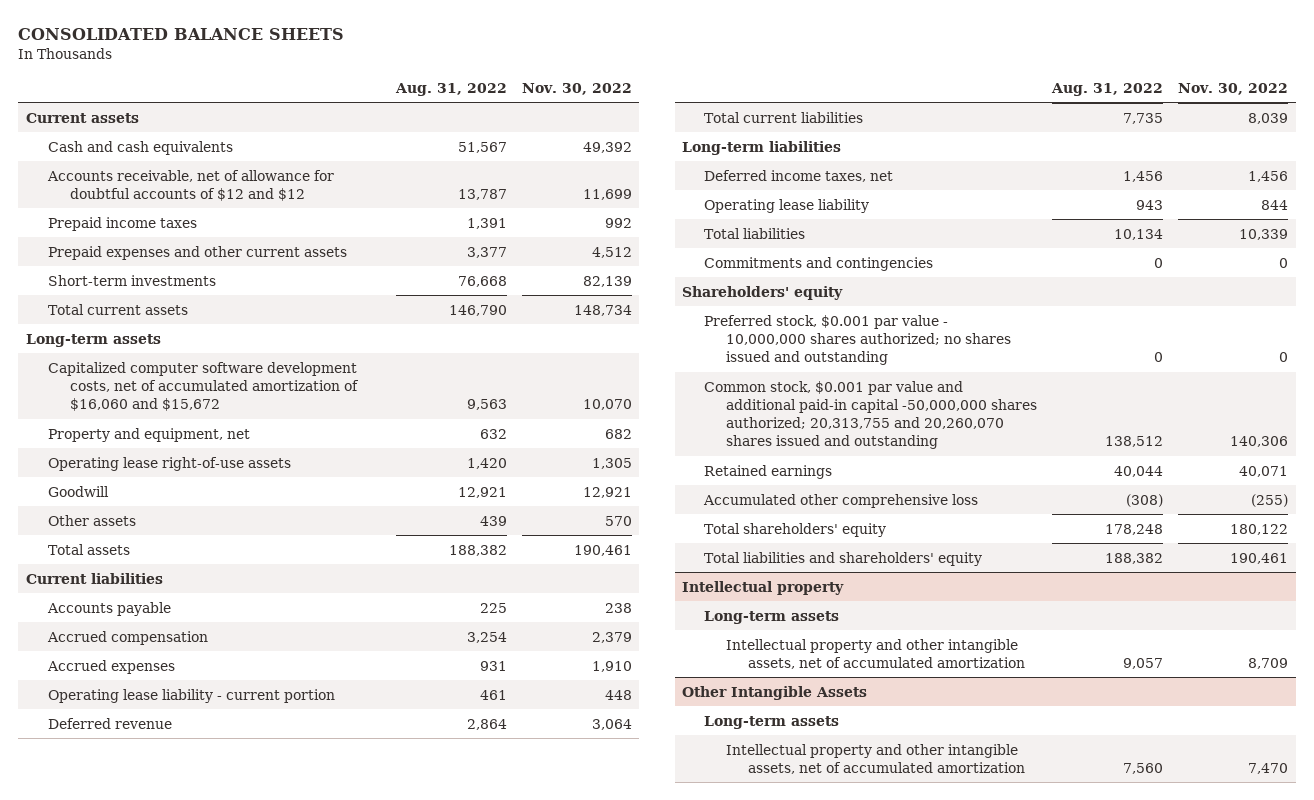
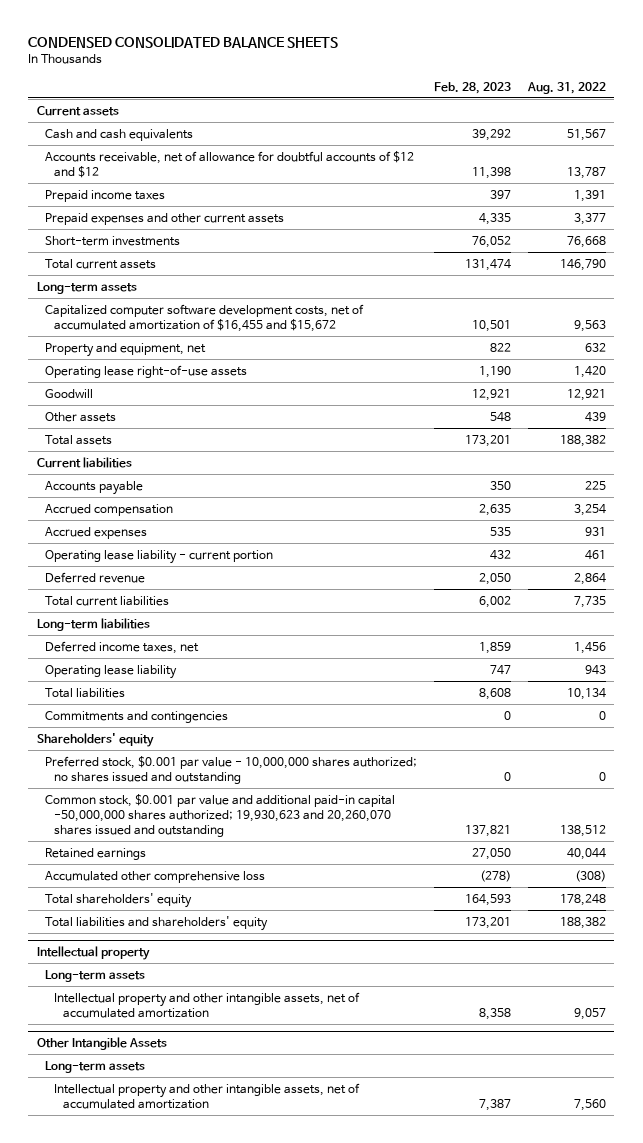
[18,28,345,41] CONSOLIDATED BALANCE SHEETS -> [28,36,339,48] CONDENSED CONSOLIDATED BALANCE SHEETS
[521,83,632,96] Nov. 30, 2022 -> none
none -> [434,81,512,94] Feb. 28, 2023
[47,361,359,412] Capitalized computer software development costs, net of accumulated amortization of $16,060 and $15,672 -> [45,303,365,332] Capitalized computer software development costs, net of accumulated amortization of $16,455 and $15,672
[704,380,1038,450] Common stock, $0.001 par value and additional paid-in capital -50,000,000 shares authorized; 20,313,755 and 20,260,070 shares issued and outstanding -> [45,793,396,837] Common stock, $0.001 par value and additional paid-in capital -50,000,000 shares authorized; 19,930,623 and 20,260,070 shares issued and outstanding

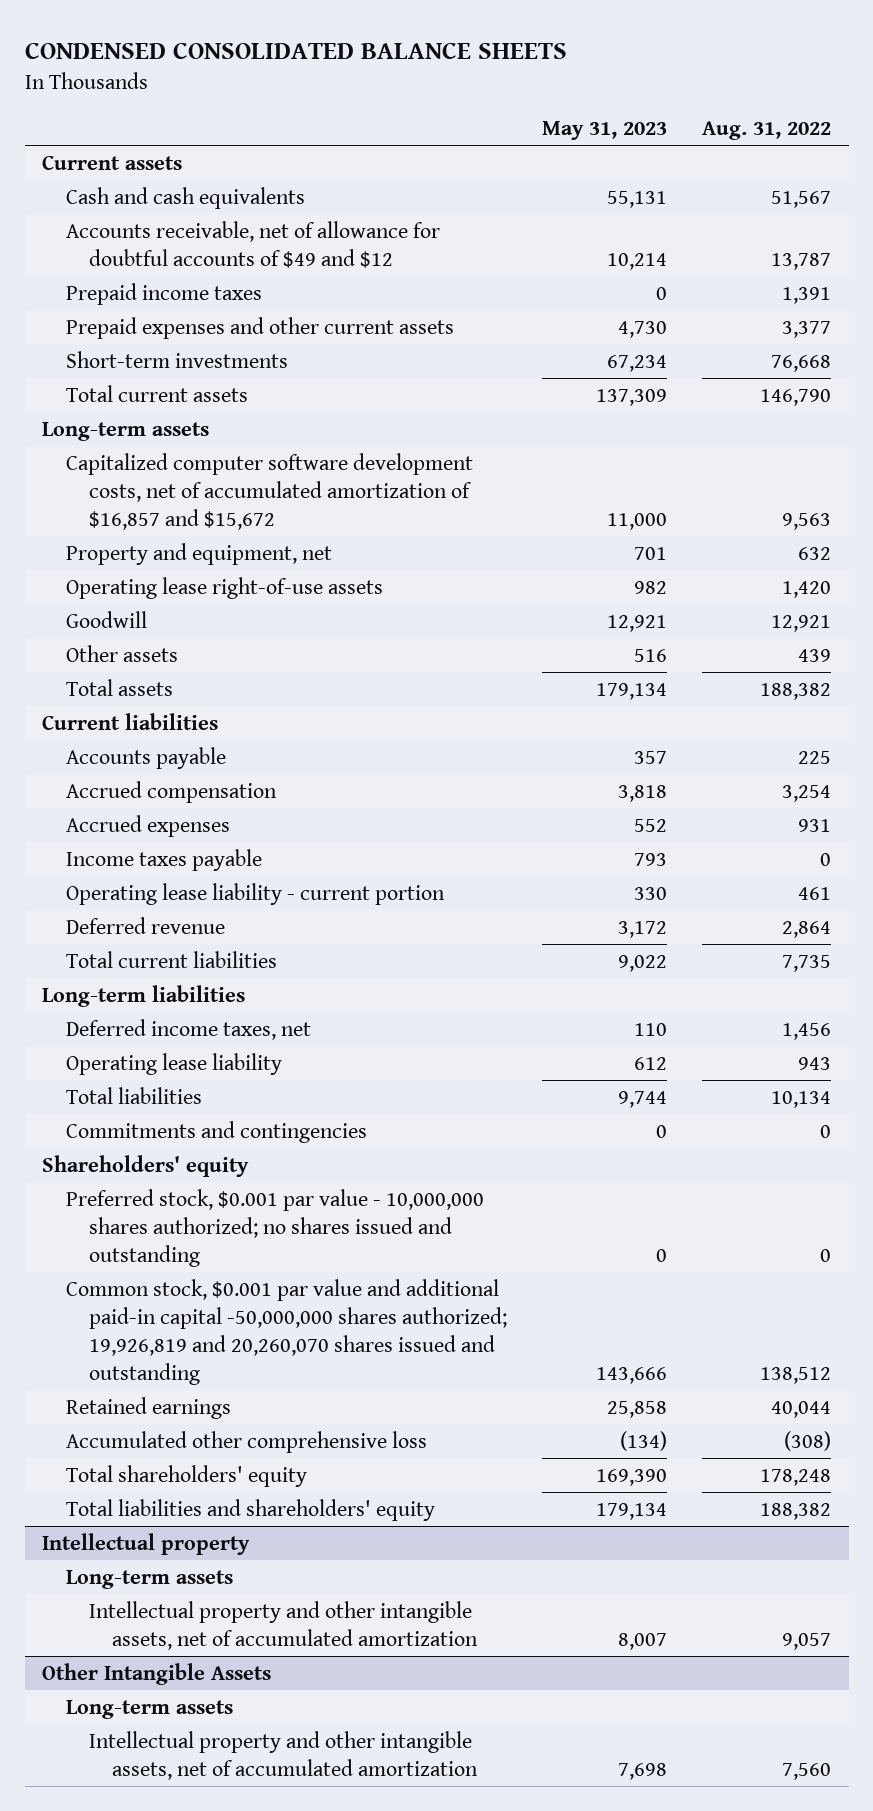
[434,81,512,94] Feb. 28, 2023 -> none
none -> [542,121,668,141] May 31, 2023
[45,150,415,178] Accounts receivable, net of allowance for doubtful accounts of $12 and $12 -> [65,220,440,268] Accounts receivable, net of allowance for doubtful accounts of $49 and $12
[45,303,365,332] Capitalized computer software development costs, net of accumulated amortization of $16,455 and $15,672 -> [65,452,473,530] Capitalized computer software development costs, net of accumulated amortization of $16,857 and $15,672
none -> [65,848,262,871] Income taxes payable
[45,793,396,837] Common stock, $0.001 par value and additional paid-in capital -50,000,000 shares authorized; 19,930,623 and 20,260,070 shares issued and outstanding -> [65,1278,507,1385] Common stock, $0.001 par value and additional paid-in capital -50,000,000 shares authorized; 19,926,819 and 20,260,070 shares issued and outstanding

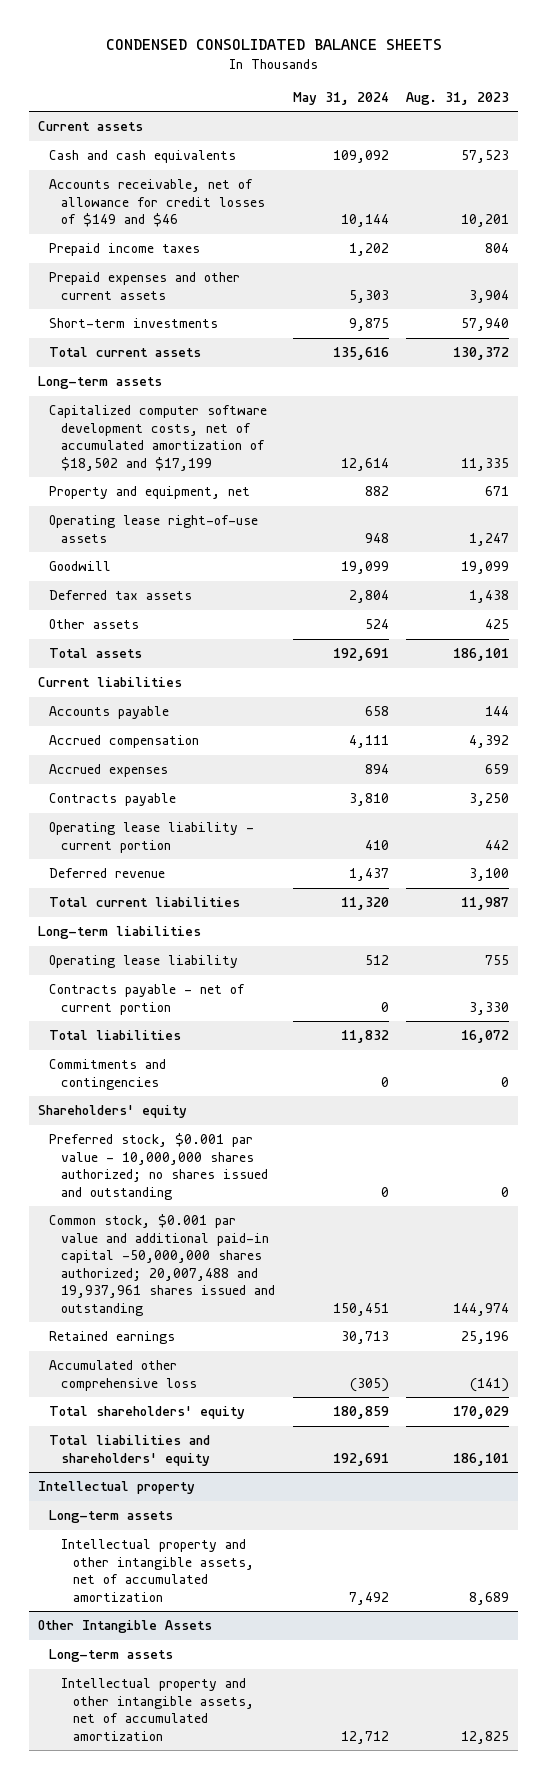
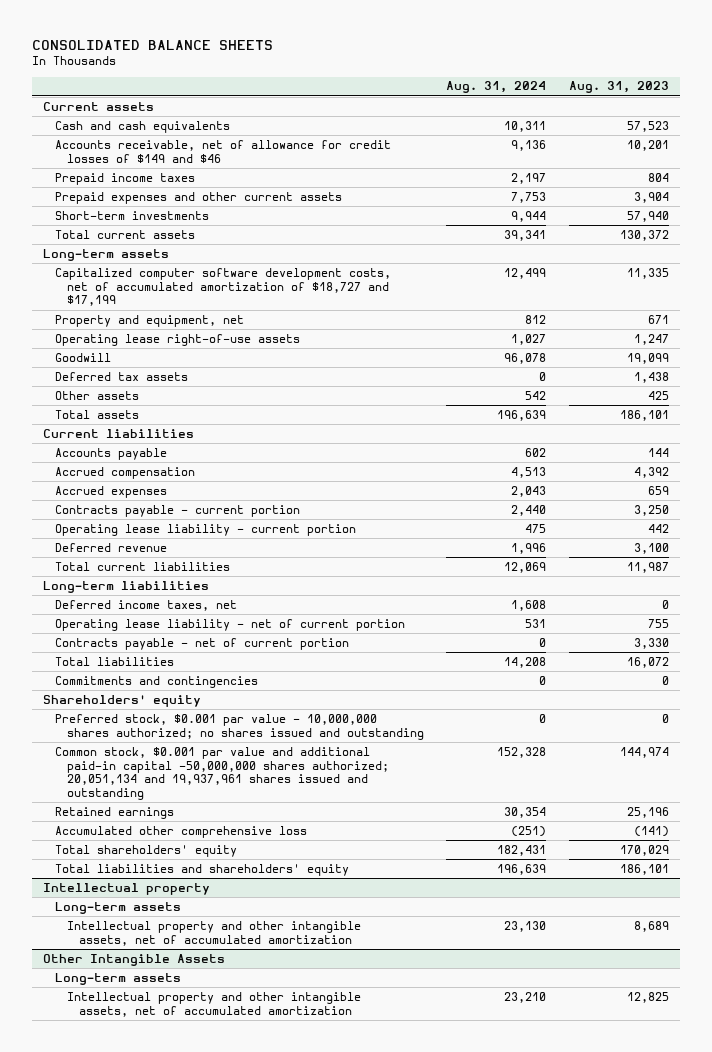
[105,39,442,51] CONDENSED CONSOLIDATED BALANCE SHEETS -> [32,39,274,50] CONSOLIDATED BALANCE SHEETS
[292,91,389,105] May 31, 2024 -> none
none -> [446,81,547,94] Aug. 31, 2024
[49,405,268,471] Capitalized computer software development costs, net of accumulated amortization of $18,502 and $17,199 -> [55,267,392,307] Capitalized computer software development costs, net of accumulated amortization of $18,727 and $17,199
[49,793,177,807] Contracts payable -> [55,504,301,517] Contracts payable - current portion
none -> [55,599,238,611] Deferred income taxes, net
[49,955,239,969] Operating lease liability -> [55,618,406,631] Operating lease liability - net of current portion
[49,1214,276,1316] Common stock, $0.001 par value and additional paid-in capital -50,000,000 shares authorized; 20,007,488 and 19,937,961 shares issued and outstanding -> [55,746,390,801] Common stock, $0.001 par value and additional paid-in capital -50,000,000 shares authorized; 20,051,134 and 19,937,961 shares issued and outstanding

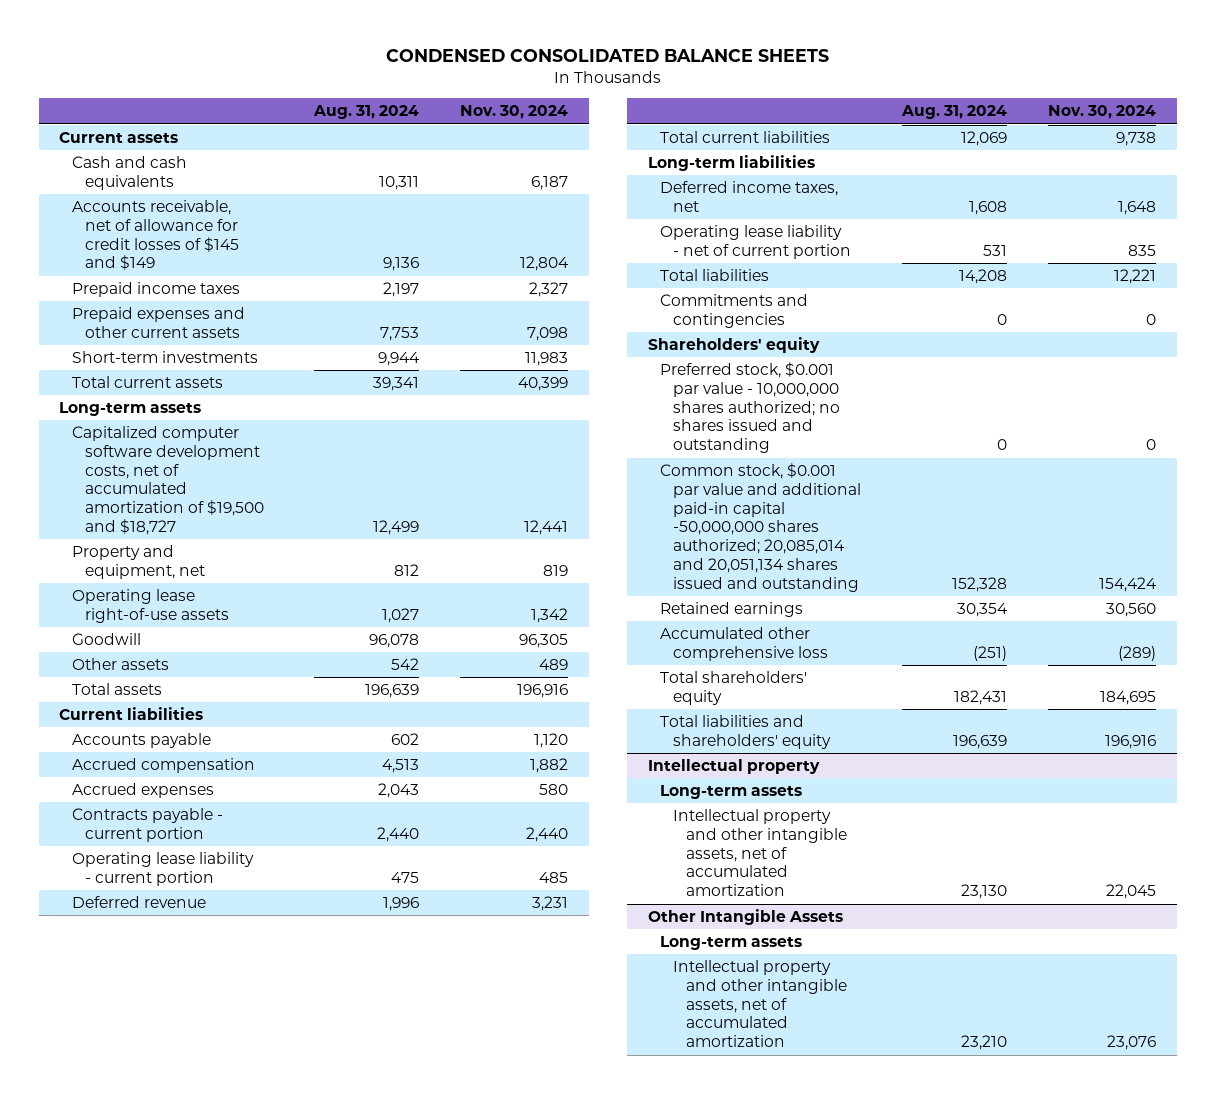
[32,39,274,50] CONSOLIDATED BALANCE SHEETS -> [385,49,829,63] CONDENSED CONSOLIDATED BALANCE SHEETS
[568,81,669,94] Aug. 31, 2023 -> none
none -> [460,105,569,120] Nov. 30, 2024
[55,139,392,163] Accounts receivable, net of allowance for credit losses of $149 and $46 -> [71,199,239,271] Accounts receivable, net of allowance for credit losses of $145 and $149
[55,267,392,307] Capitalized computer software development costs, net of accumulated amortization of $18,727 and $17,199 -> [71,425,264,536] Capitalized computer software development costs, net of accumulated amortization of $19,500 and $18,727
[55,371,189,381] Deferred tax assets -> none
[55,637,350,650] Contracts payable - net of current portion -> none
[55,746,390,801] Common stock, $0.001 par value and additional paid-in capital -50,000,000 shares authorized; 20,051,134 and 19,937,961 shares issued and outstanding -> [660,462,861,592] Common stock, $0.001 par value and additional paid-in capital -50,000,000 shares authorized; 20,085,014 and 20,051,134 shares issued and outstanding

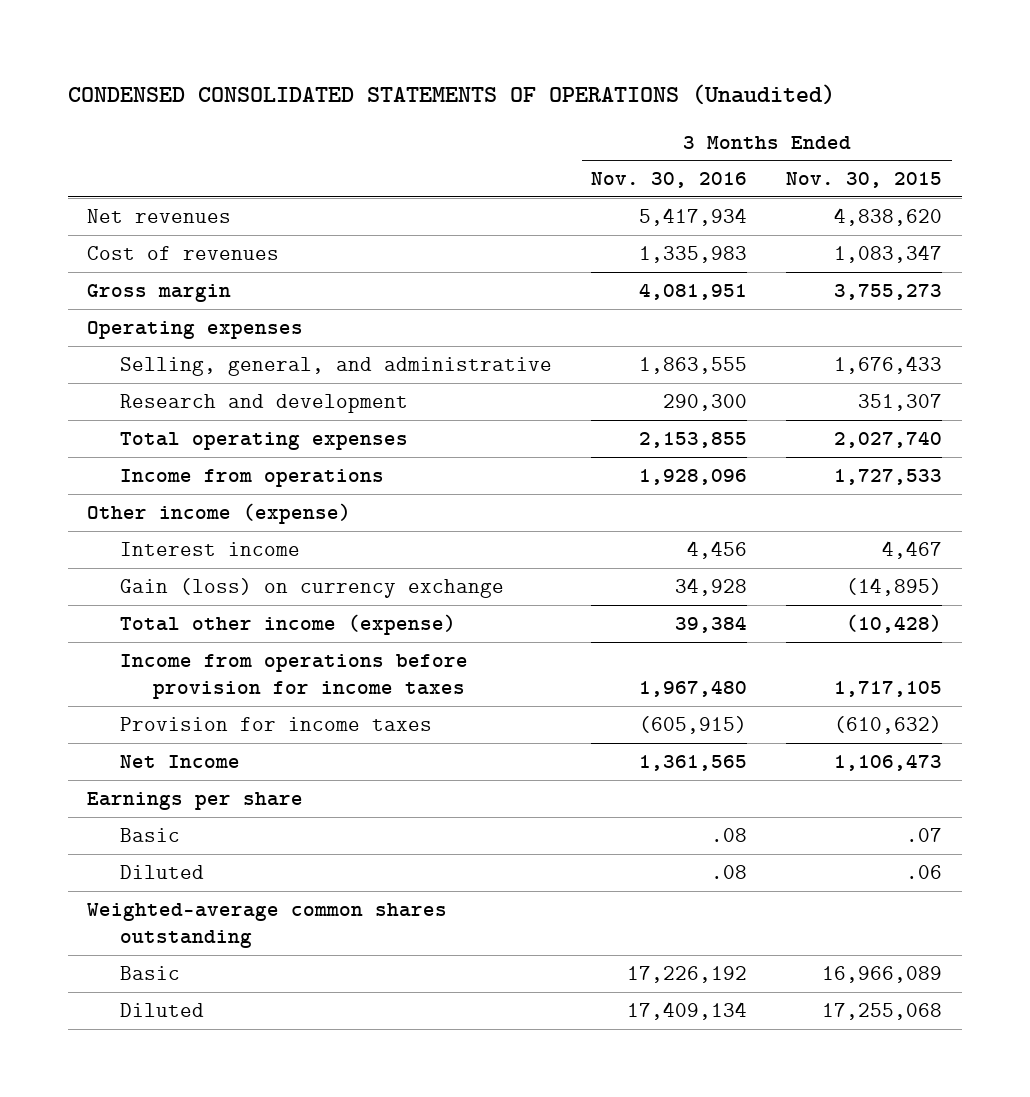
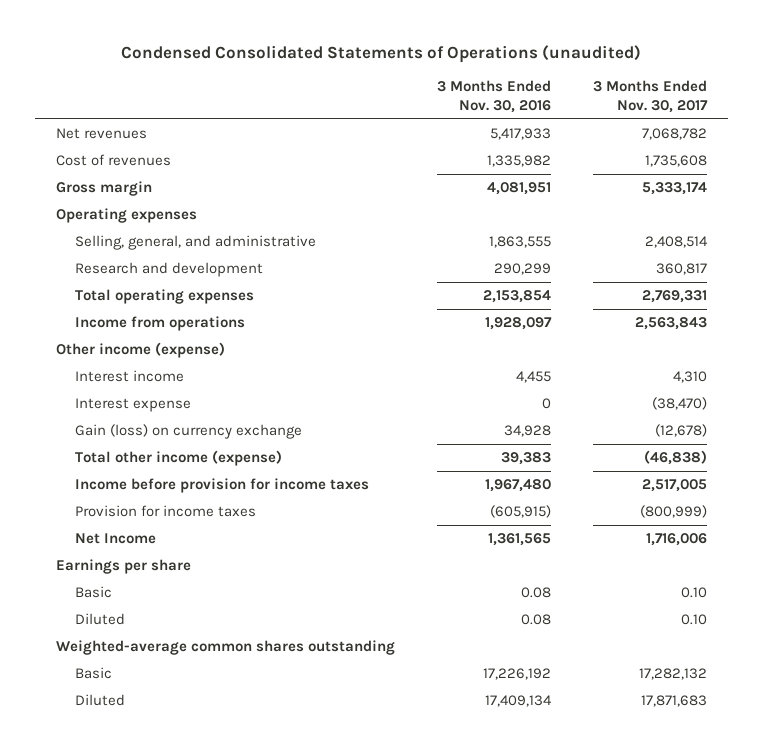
[67,83,835,105] CONDENSED CONSOLIDATED STATEMENTS OF OPERATIONS (Unaudited) -> [121,44,642,63] Condensed Consolidated Statements of Operations (unaudited)
[786,172,943,189] Nov. 30, 2015 -> none
none -> [592,79,708,114] 3 Months Ended Nov. 30, 2017
[639,207,748,226] 5,417,934 -> [489,128,551,141] 5,417,933
[639,245,748,263] 1,335,983 -> [486,155,551,168] 1,335,982
[663,393,748,411] 290,300 -> [493,263,551,276] 290,299
[639,431,748,448] 2,153,855 -> [482,290,551,304] 2,153,854
[639,468,748,485] 1,928,096 -> [484,317,552,331] 1,928,097
[687,540,748,559] 4,456 -> [515,371,551,384] 4,455
none -> [74,398,191,413] Interest expense
[675,615,748,633] 39,384 -> [500,452,551,466] 39,383
[120,653,469,700] Income from operations before provision for income taxes -> [74,478,369,494] Income before provision for income taxes
[711,827,748,842] .08 -> [520,587,551,599] 0.08
[711,864,748,879] .08 -> [520,614,551,626] 0.08

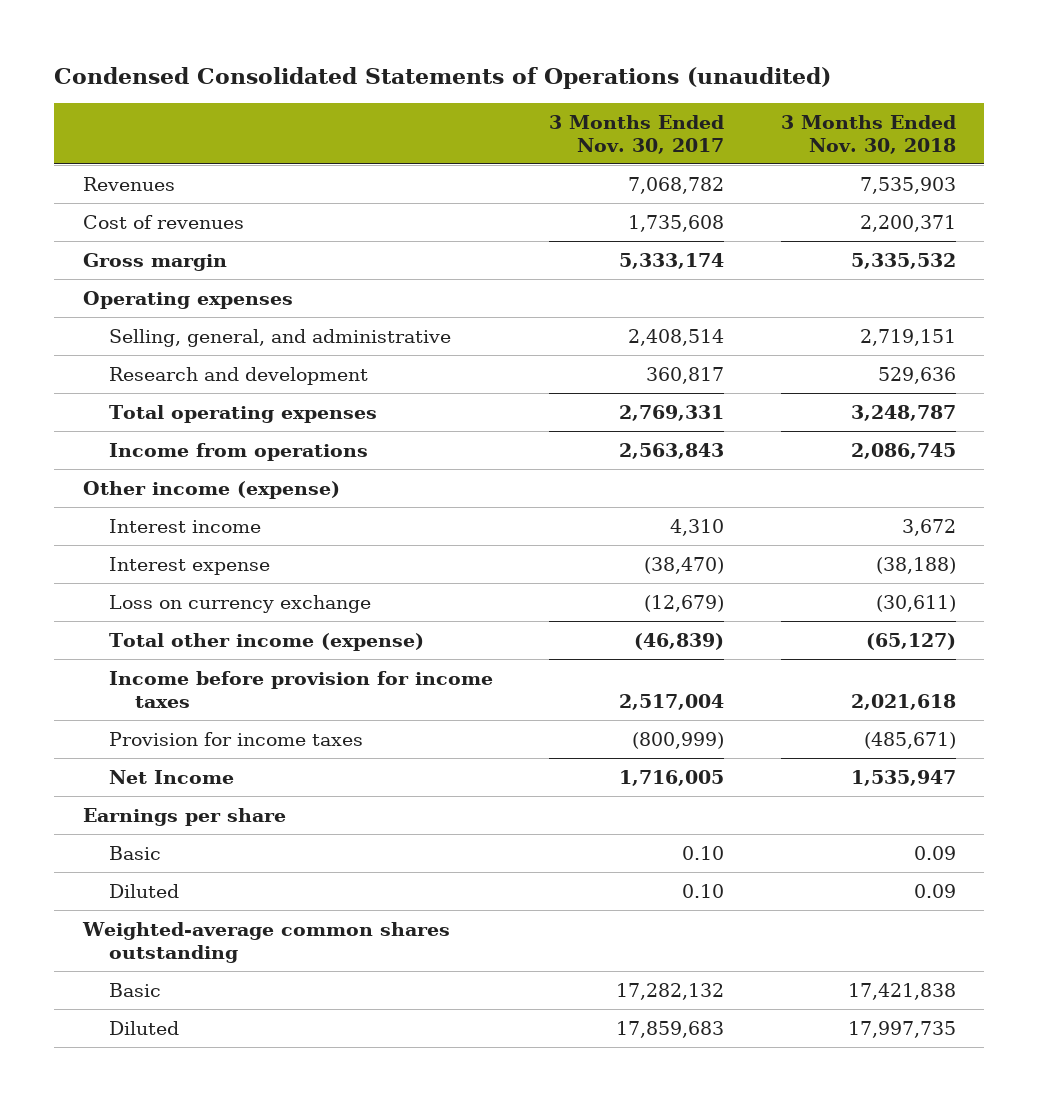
[436,79,551,114] 3 Months Ended Nov. 30, 2016 -> none
none -> [780,114,956,154] 3 Months Ended Nov. 30, 2018
[55,128,147,140] Net revenues -> [82,176,175,191] Revenues
[74,424,302,440] Gain (loss) on currency exchange -> [108,594,371,613] Loss on currency exchange
[654,424,707,438] (12,678) -> [644,594,725,612] (12,679)
[643,450,707,466] (46,838) -> [634,632,725,650] (46,839)
[641,479,707,493] 2,517,005 -> [619,694,725,711] 2,517,004
[645,533,707,547] 1,716,006 -> [619,769,725,786] 1,716,005
[640,695,707,708] 17,871,683 -> [616,1020,725,1038] 17,859,683

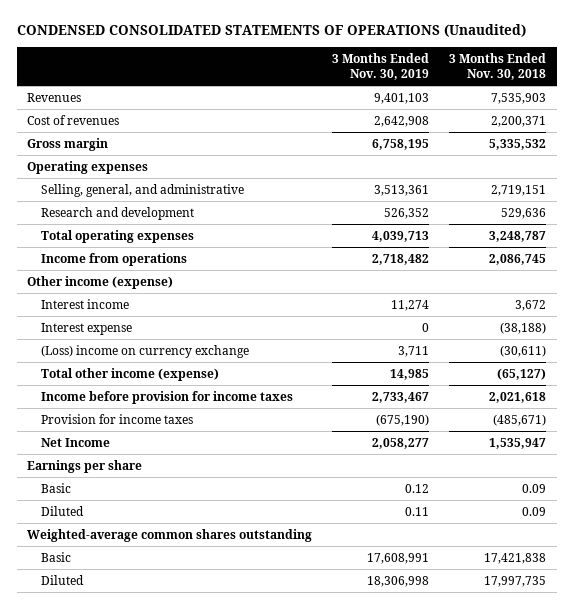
[54,66,832,89] Condensed Consolidated Statements of Operations (unaudited) -> [17,24,527,38] CONDENSED CONSOLIDATED STATEMENTS OF OPERATIONS (Unaudited)
[549,114,725,154] 3 Months Ended Nov. 30, 2017 -> none
none -> [332,52,430,80] 3 Months Ended Nov. 30, 2019
[108,594,371,613] Loss on currency exchange -> [41,344,250,358] (Loss) income on currency exchange

